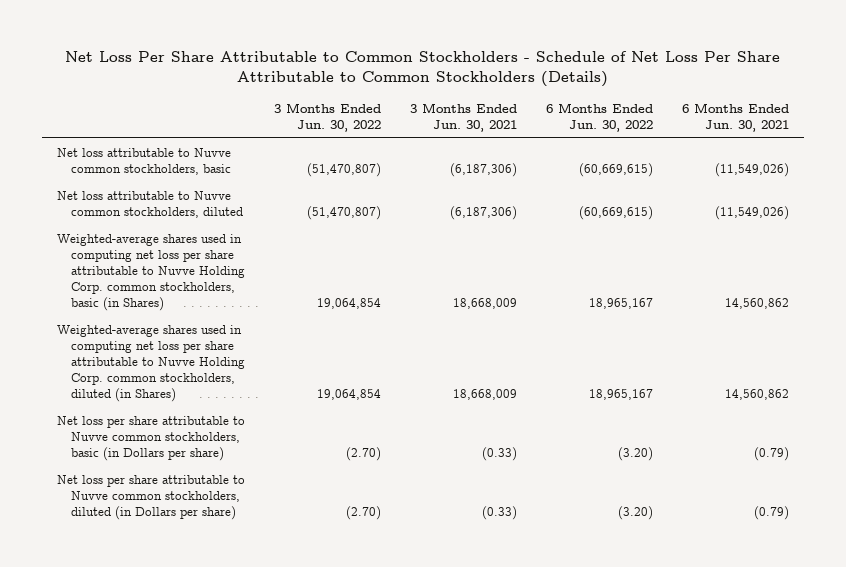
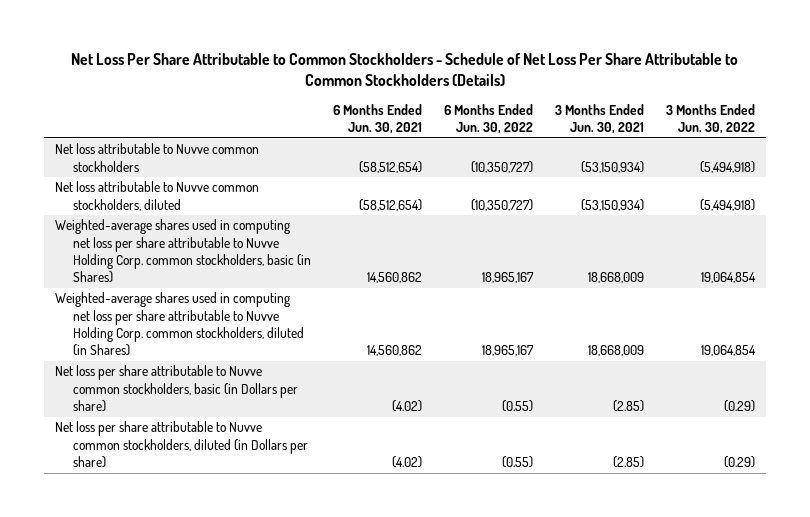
[56,147,231,175] Net loss attributable to Nuvve common stockholders, basic -> [55,143,260,172] Net loss attributable to Nuvve common stockholders
[306,162,381,177] (51,470,807) -> [699,160,755,173] (5,494,918)
[449,162,517,177] (6,187,306) -> [580,160,644,173] (53,150,934)
[578,162,653,177] (60,669,615) -> [471,160,534,173] (10,350,727)
[715,162,790,177] (11,549,026) -> [359,160,423,173] (58,512,654)
[306,205,381,220] (51,470,807) -> [699,198,755,211] (5,494,918)
[449,205,517,220] (6,187,306) -> [580,198,644,211] (53,150,934)
[578,205,653,220] (60,669,615) -> [471,198,534,211] (10,350,727)
[715,205,790,220] (11,549,026) -> [359,198,423,211] (58,512,654)
[345,447,381,462] (2.70) -> [723,399,755,412] (0.29)
[481,447,517,462] (0.33) -> [612,399,644,412] (2.85)
[617,447,653,462] (3.20) -> [502,399,534,412] (0.55)
[754,447,790,462] (0.79) -> [392,399,423,412] (4.02)
[345,506,381,521] (2.70) -> [723,455,755,468] (0.29)
[481,506,517,521] (0.33) -> [612,455,644,468] (2.85)
[617,506,653,521] (3.20) -> [502,455,534,468] (0.55)
[754,506,790,521] (0.79) -> [392,455,423,468] (4.02)

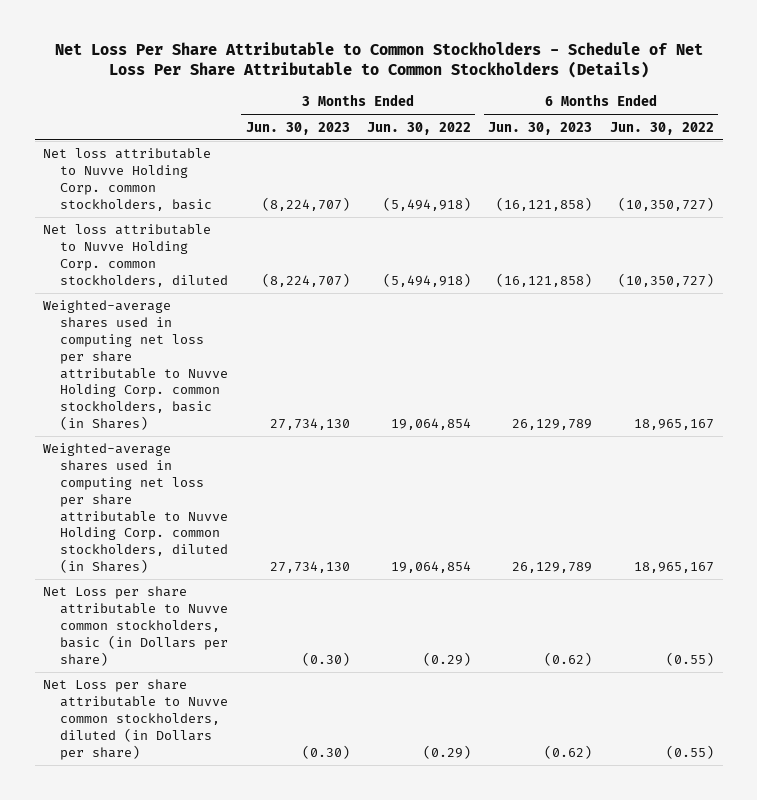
[333,103,423,134] 6 Months Ended Jun. 30, 2021 -> none
[554,103,644,134] 3 Months Ended Jun. 30, 2021 -> none
none -> [245,121,350,135] Jun. 30, 2023
none -> [488,121,593,135] Jun. 30, 2023
[55,143,260,172] Net loss attributable to Nuvve common stockholders -> [43,148,213,211] Net loss attributable to Nuvve Holding Corp. common stockholders, basic
[55,181,260,211] Net loss attributable to Nuvve common stockholders, diluted -> [43,224,229,287] Net loss attributable to Nuvve Holding Corp. common stockholders, diluted
[55,365,299,412] Net loss per share attributable to Nuvve common stockholders, basic (in Dollars per share) -> [43,586,229,666] Net Loss per share attributable to Nuvve common stockholders, basic (in Dollars per share)
[55,421,309,468] Net loss per share attributable to Nuvve common stockholders, diluted (in Dollars per share) -> [43,679,229,760] Net Loss per share attributable to Nuvve common stockholders, diluted (in Dollars per share)

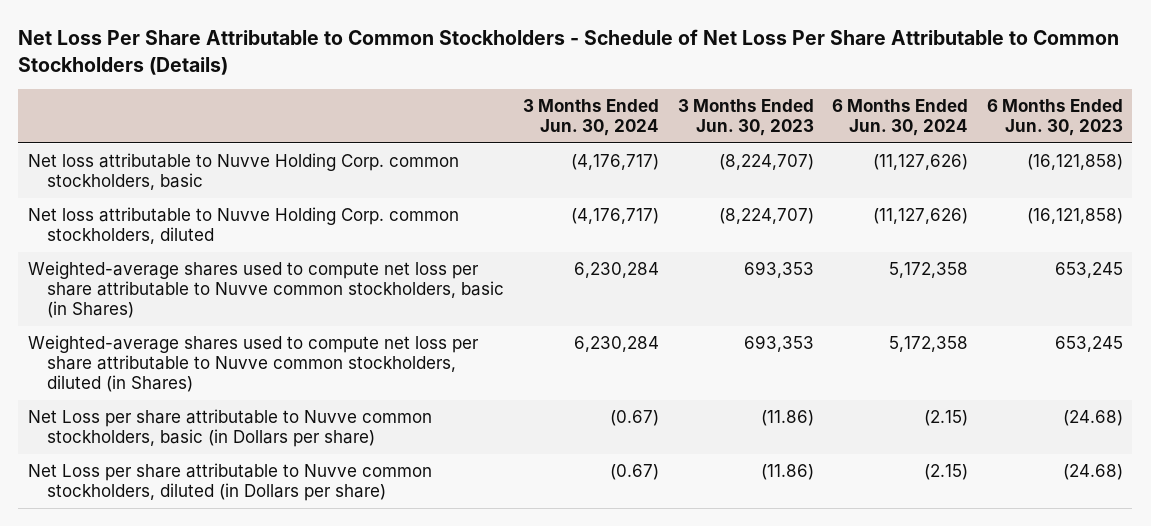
[367,121,472,135] Jun. 30, 2022 -> none
[609,121,714,135] Jun. 30, 2022 -> none
none -> [522,98,659,136] 3 Months Ended Jun. 30, 2024
none -> [832,98,969,136] 6 Months Ended Jun. 30, 2024
[43,300,229,431] Weighted-average shares used in computing net loss per share attributable to Nuvve Holding Corp. common stockholders, basic (in Shares) -> [27,261,505,319] Weighted-average shares used to compute net loss per share attributable to Nuvve common stockholders, basic (in Shares)
[269,418,350,431] 27,734,130 -> [743,261,814,279] 693,353
[512,419,593,431] 26,129,789 -> [1054,262,1123,279] 653,245
[43,443,229,574] Weighted-average shares used in computing net loss per share attributable to Nuvve Holding Corp. common stockholders, diluted (in Shares) -> [27,335,479,393] Weighted-average shares used to compute net loss per share attributable to Nuvve common stockholders, diluted (in Shares)
[269,561,350,574] 27,734,130 -> [743,335,814,353] 693,353
[512,562,593,574] 26,129,789 -> [1054,336,1123,353] 653,245
[301,651,350,666] (0.30) -> [760,410,814,427] (11.86)
[544,651,593,666] (0.62) -> [1062,410,1123,427] (24.68)
[301,744,350,759] (0.30) -> [760,464,814,481] (11.86)
[544,744,593,759] (0.62) -> [1062,464,1123,481] (24.68)

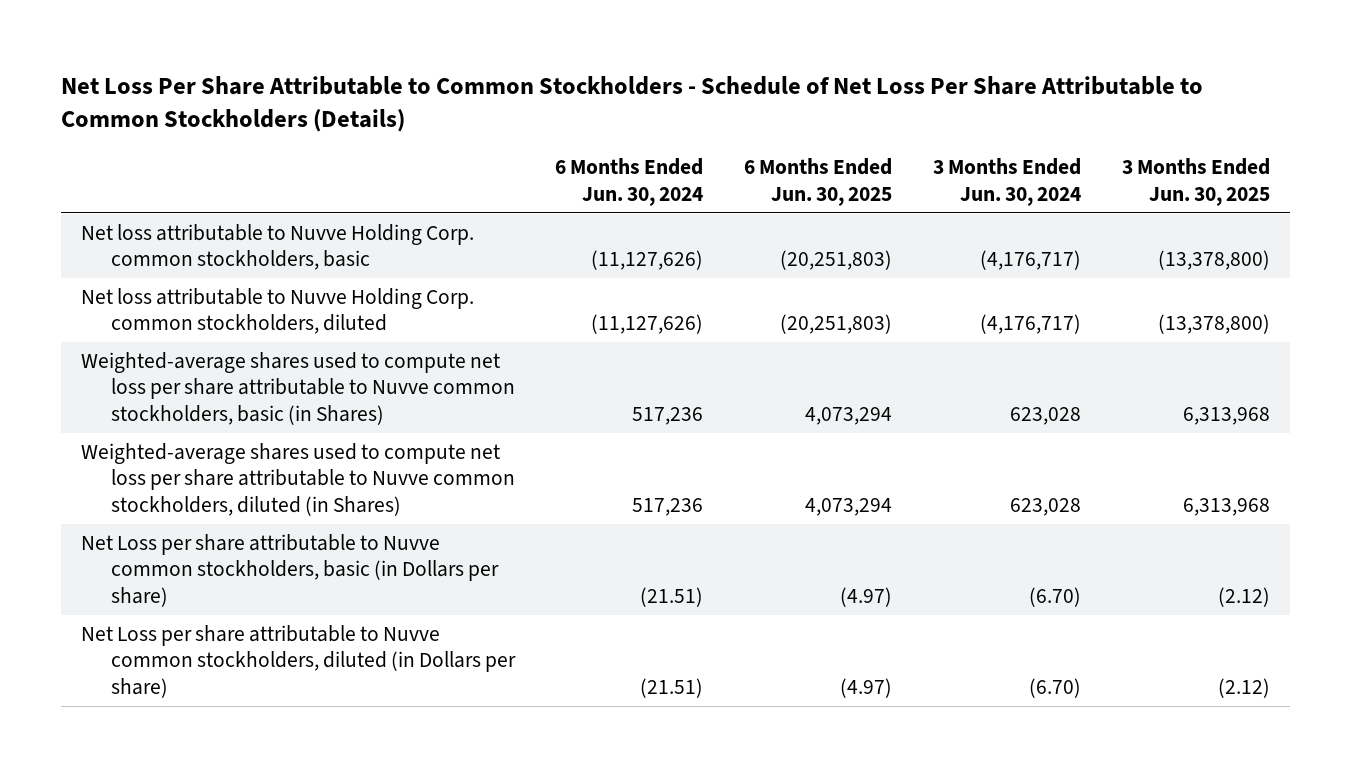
[677,98,814,136] 3 Months Ended Jun. 30, 2023 -> none
[986,98,1123,136] 6 Months Ended Jun. 30, 2023 -> none
none -> [744,158,893,207] 6 Months Ended Jun. 30, 2025
none -> [1121,158,1270,207] 3 Months Ended Jun. 30, 2025
[573,262,659,279] 6,230,284 -> [1010,407,1082,426] 623,028
[889,262,969,279] 5,172,358 -> [632,407,704,426] 517,236
[573,336,659,353] 6,230,284 -> [1010,498,1082,517] 623,028
[889,336,969,353] 5,172,358 -> [632,498,704,517] 517,236
[609,410,659,427] (0.67) -> [1029,587,1082,608] (6.70)
[924,410,969,427] (2.15) -> [640,587,704,608] (21.51)
[609,464,659,481] (0.67) -> [1029,678,1082,699] (6.70)
[924,464,969,481] (2.15) -> [640,678,704,699] (21.51)

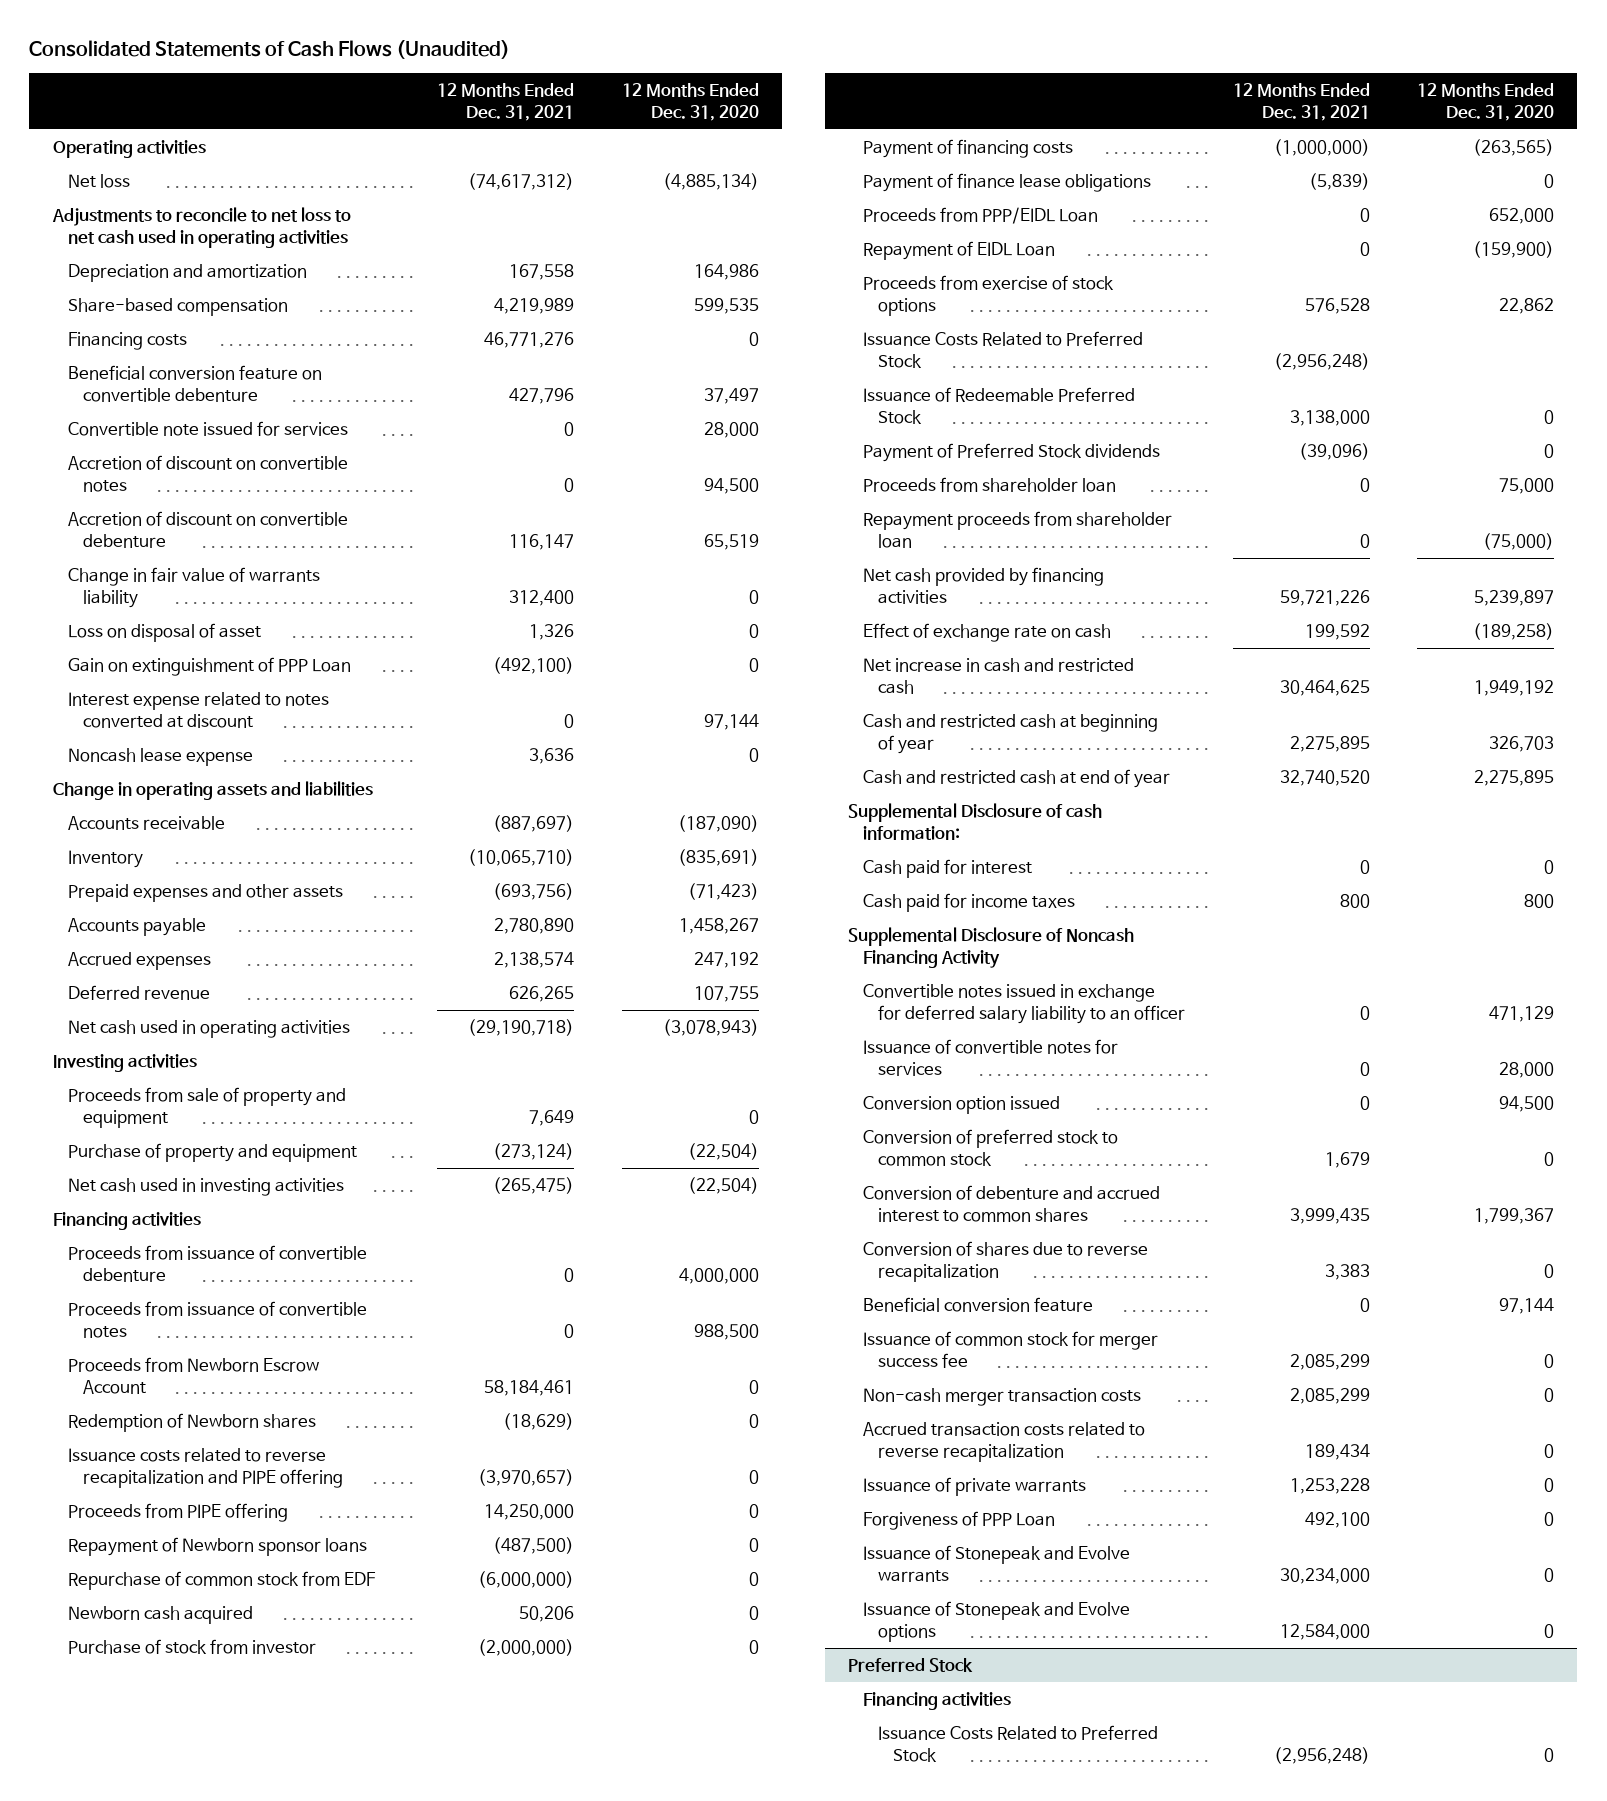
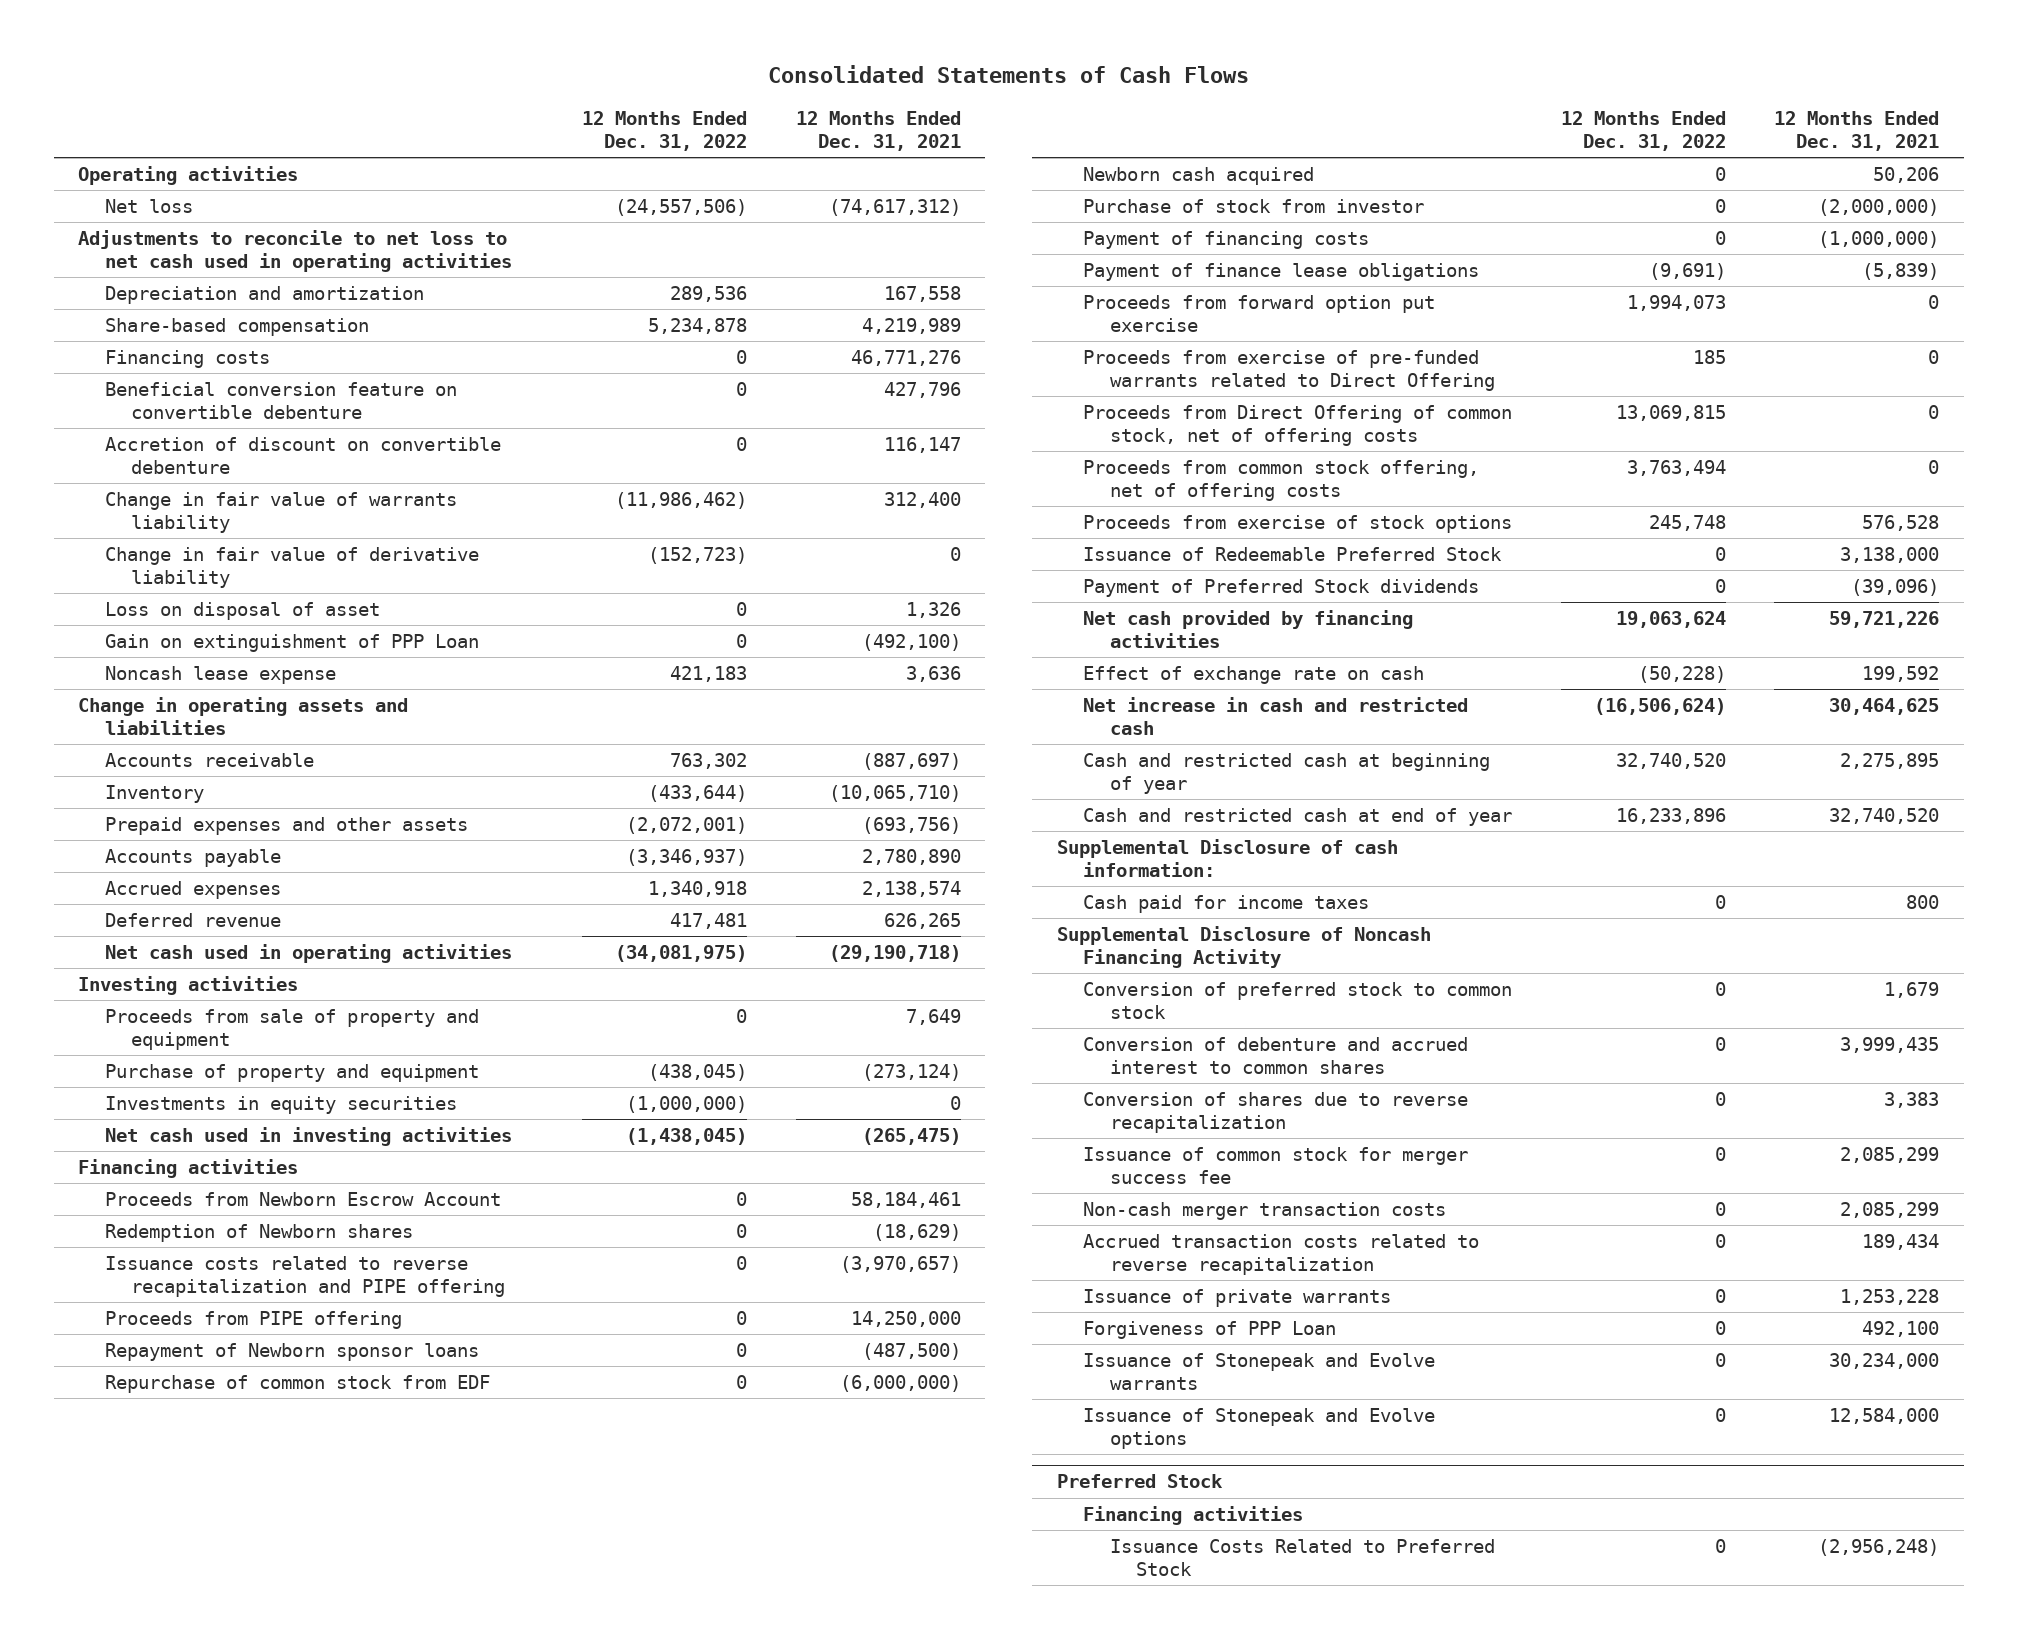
[29,39,511,59] Consolidated Statements of Cash Flows (Unaudited) -> [767,65,1249,84] Consolidated Statements of Cash Flows
[621,82,759,121] 12 Months Ended Dec. 31, 2020 -> none
none -> [582,110,748,151] 12 Months Ended Dec. 31, 2022
[68,421,349,437] Convertible note issued for services -> none
[68,455,349,493] Accretion of discount on convertible notes -> none
none -> [104,547,479,588] Change in fair value of derivative liability
[68,692,330,729] Interest expense related to notes converted at discount -> none
none -> [104,1096,457,1115] Investments in equity securities
[68,1245,368,1283] Proceeds from issuance of convertible debenture -> none
[68,1301,368,1339] Proceeds from issuance of convertible notes -> none
[863,207,1099,225] Proceeds from PPP/EIDL Loan -> none
[863,241,1056,261] Repayment of EIDL Loan -> none
none -> [1083,295,1436,332] Proceeds from forward option put exercise
none -> [1083,350,1495,391] Proceeds from exercise of pre-funded warrants related to Direct Offering
none -> [1083,405,1513,446] Proceeds from Direct Offering of common stock, net of offering costs
none -> [1083,460,1480,501] Proceeds from common stock offering, net of offering costs
[863,331,1144,369] Issuance Costs Related to Preferred Stock -> none
[863,477,1117,493] Proceeds from shareholder loan -> none
[863,511,1173,549] Repayment proceeds from shareholder loan -> none
[863,859,1033,879] Cash paid for interest -> none
[863,984,1186,1025] Convertible notes issued in exchange for deferred salary liability to an officer -> none
[863,1039,1119,1077] Issuance of convertible notes for services -> none
[863,1096,1061,1115] Conversion option issued -> none
[863,1297,1094,1313] Beneficial conversion feature -> none

